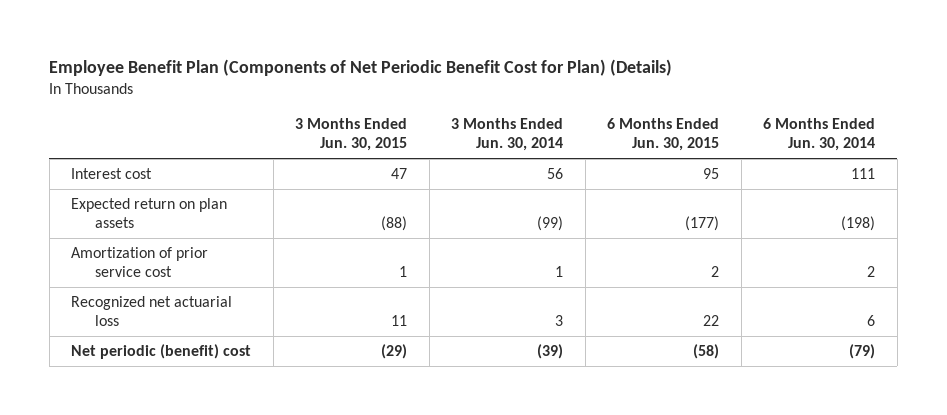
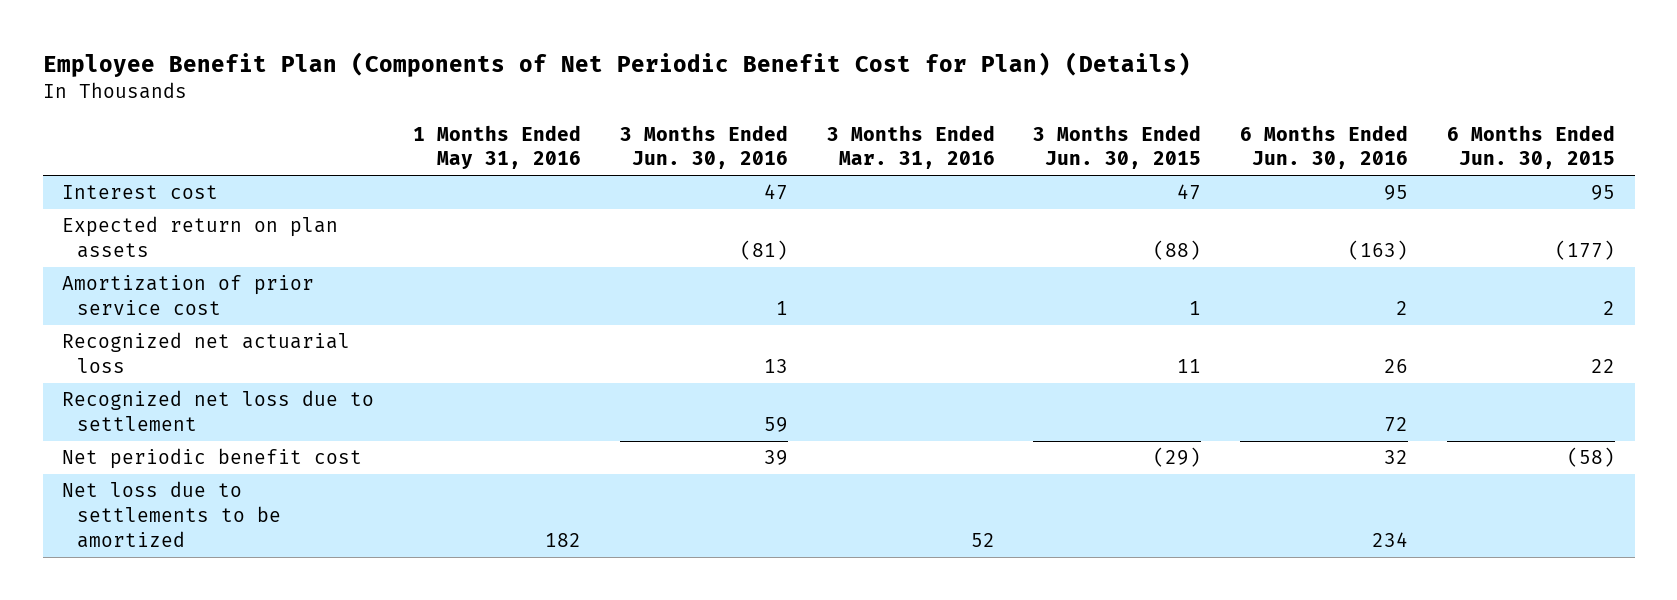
[451,118,564,152] 3 Months Ended Jun. 30, 2014 -> none
[763,118,876,152] 6 Months Ended Jun. 30, 2014 -> none
none -> [412,124,581,170] 1 Months Ended May 31, 2016
none -> [619,124,788,170] 3 Months Ended Jun. 30, 2016
none -> [826,124,995,170] 3 Months Ended Mar. 31, 2016
none -> [1240,124,1409,170] 6 Months Ended Jun. 30, 2016
none -> [62,390,375,432] Recognized net loss due to settlement
[71,343,252,359] Net periodic (benefit) cost -> [62,448,363,470] Net periodic benefit cost
none -> [62,481,282,548] Net loss due to settlements to be amortized

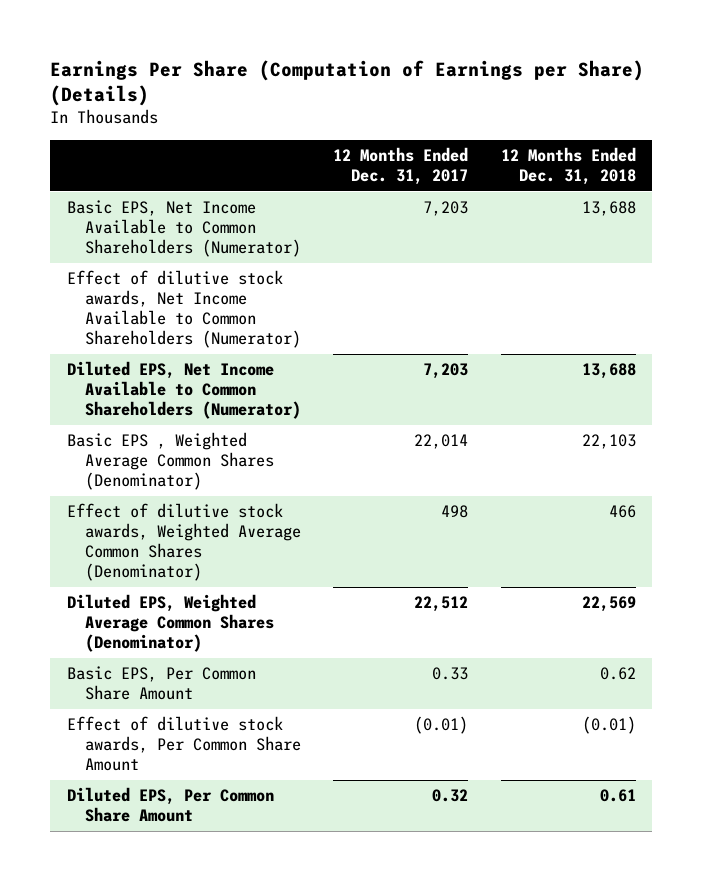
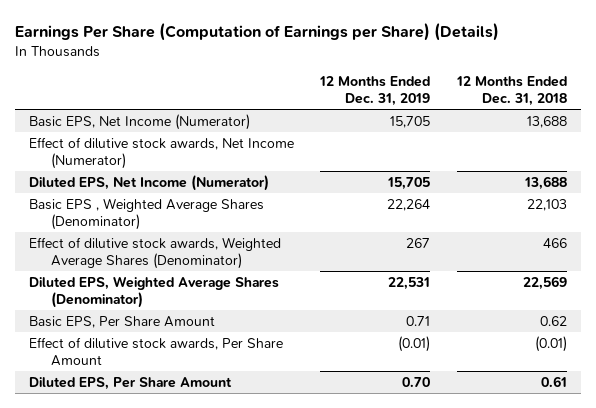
[333,146,469,185] 12 Months Ended Dec. 31, 2017 -> none
none -> [319,76,431,107] 12 Months Ended Dec. 31, 2019
[66,200,301,258] Basic EPS, Net Income Available to Common Shareholders (Numerator) -> [28,113,250,130] Basic EPS, Net Income (Numerator)
[66,270,301,348] Effect of dilutive stock awards, Net Income Available to Common Shareholders (Numerator) -> [28,136,294,169] Effect of dilutive stock awards, Net Income (Numerator)
[66,361,301,420] Diluted EPS, Net Income Available to Common Shareholders (Numerator) -> [28,174,269,191] Diluted EPS, Net Income (Numerator)
[66,432,274,491] Basic EPS , Weighted Average Common Shares (Denominator) -> [28,197,264,230] Basic EPS , Weighted Average Shares (Denominator)
[66,503,301,581] Effect of dilutive stock awards, Weighted Average Common Shares (Denominator) -> [28,236,281,269] Effect of dilutive stock awards, Weighted Average Shares (Denominator)
[66,594,274,653] Diluted EPS, Weighted Average Common Shares (Denominator) -> [28,275,279,308] Diluted EPS, Weighted Average Shares (Denominator)
[66,666,256,701] Basic EPS, Per Common Share Amount -> [28,315,215,328] Basic EPS, Per Share Amount
[66,716,301,772] Effect of dilutive stock awards, Per Common Share Amount -> [28,336,283,366] Effect of dilutive stock awards, Per Share Amount
[66,787,274,823] Diluted EPS, Per Common Share Amount -> [28,376,232,390] Diluted EPS, Per Share Amount

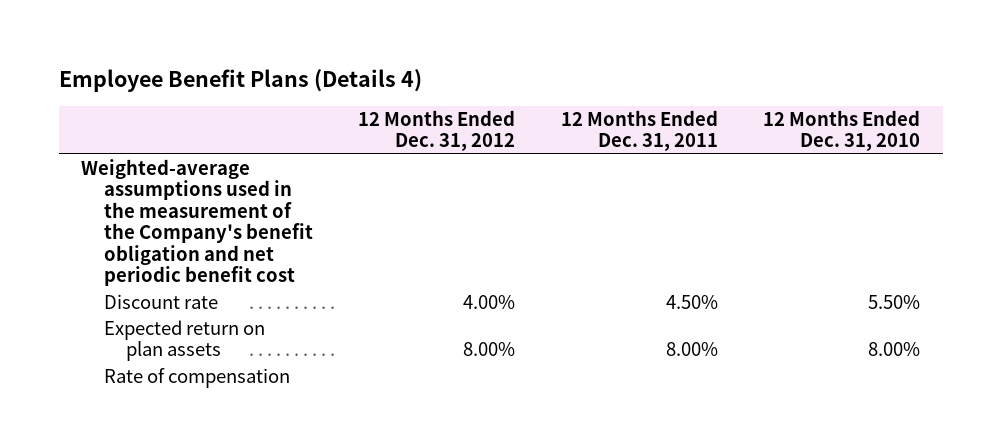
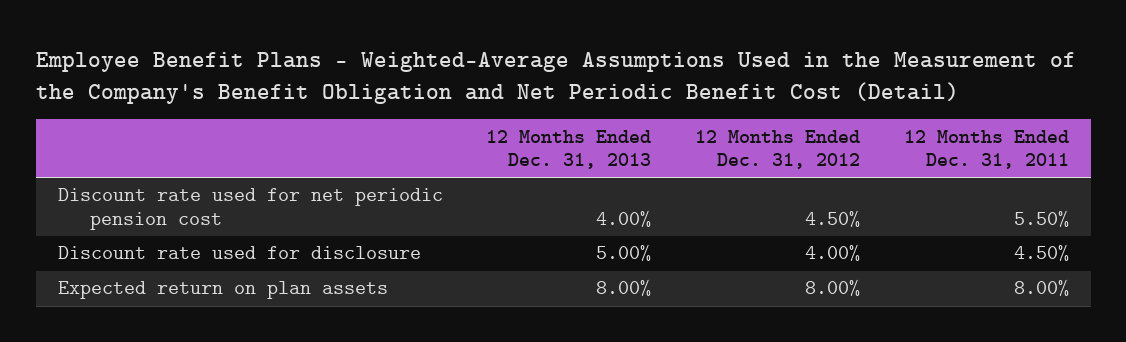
[58,69,422,93] Employee Benefit Plans (Details 4) -> [35,52,1076,104] Employee Benefit Plans - Weighted-Average Assumptions Used in the Measurement of the Company's Benefit Obligation and Net Periodic Benefit Cost (Detail)
[762,109,920,152] 12 Months Ended Dec. 31, 2010 -> none
none -> [486,129,652,170] 12 Months Ended Dec. 31, 2013
[81,158,313,287] Weighted-average assumptions used in the measurement of the Company's benefit obligation and net periodic benefit cost -> none
[103,293,218,309] Discount rate -> [57,188,443,231] Discount rate used for net periodic pension cost
[463,294,516,309] 4.00% -> [805,210,861,228] 4.50%
[665,294,718,309] 4.50% -> [1013,210,1069,228] 5.50%
none -> [57,246,421,260] Discount rate used for disclosure
[103,367,290,388] Rate of compensation -> none

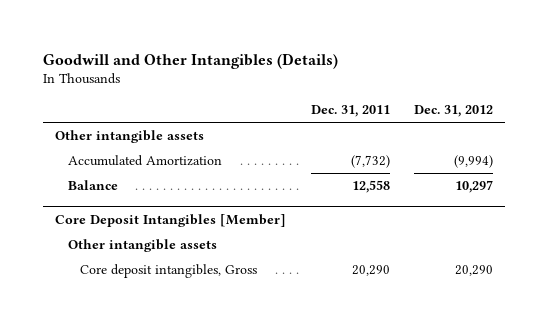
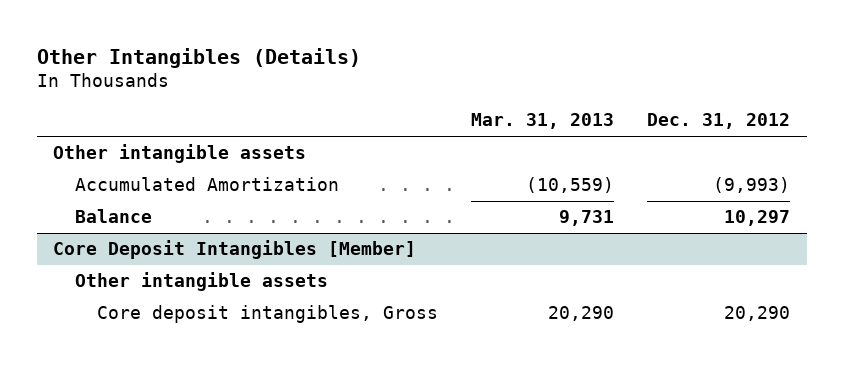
[43,52,339,69] Goodwill and Other Intangibles (Details) -> [36,47,361,68] Other Intangibles (Details)
[310,105,390,118] Dec. 31, 2011 -> none
none -> [471,113,615,130] Mar. 31, 2013
[454,155,494,169] (9,994) -> [713,177,791,194] (9,993)

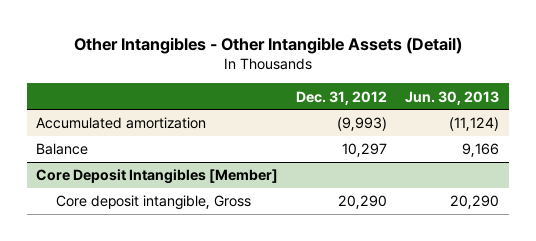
[36,47,361,68] Other Intangibles (Details) -> [73,36,462,54] Other Intangibles - Other Intangible Assets (Detail)
[471,113,615,130] Mar. 31, 2013 -> none
none -> [405,90,500,105] Jun. 30, 2013
[53,144,307,164] Other intangible assets -> none
[75,177,340,192] Accumulated Amortization -> [36,117,207,130] Accumulated amortization
[75,272,329,292] Other intangible assets -> none
[96,305,438,324] Core deposit intangibles, Gross -> [55,195,251,211] Core deposit intangible, Gross

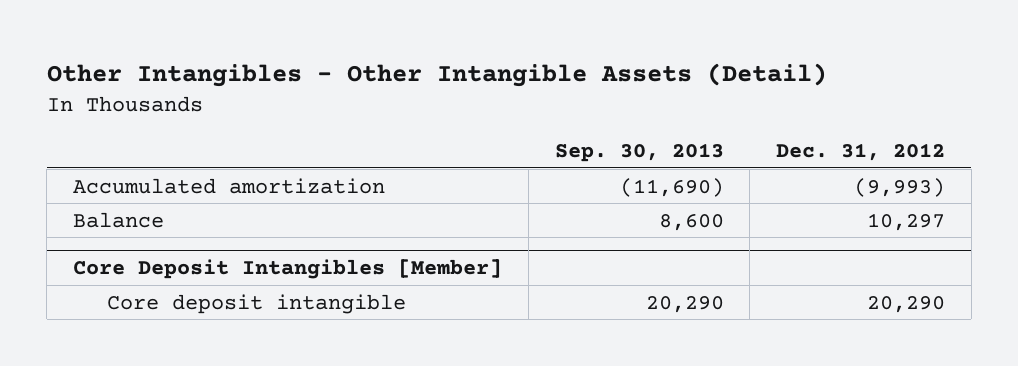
[405,90,500,105] Jun. 30, 2013 -> none
none -> [554,142,724,162] Sep. 30, 2013
[55,195,251,211] Core deposit intangible, Gross -> [106,293,406,314] Core deposit intangible

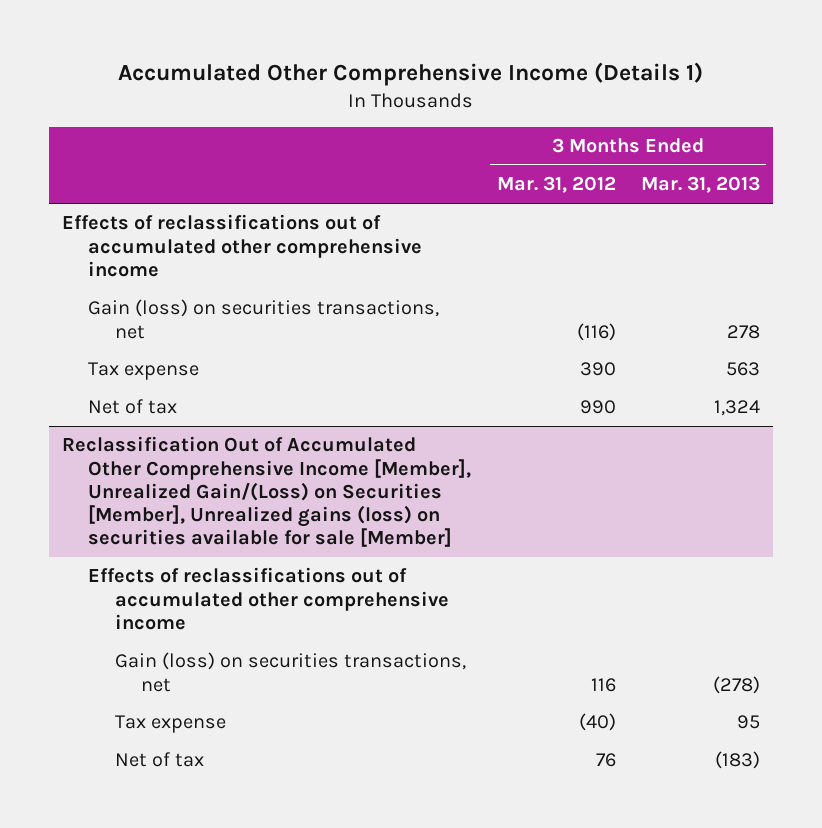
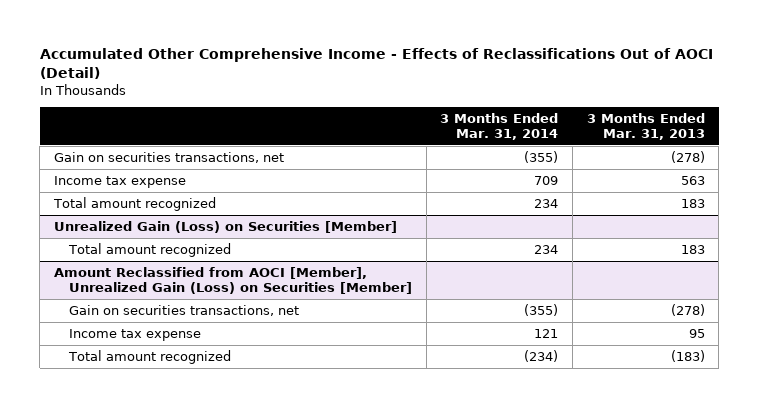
[117,62,703,87] Accumulated Other Comprehensive Income (Details 1) -> [39,47,713,80] Accumulated Other Comprehensive Income - Effects of Reclassifications Out of AOCI (Detail)
[496,176,616,194] Mar. 31, 2012 -> none
none -> [440,113,559,140] 3 Months Ended Mar. 31, 2014
[61,214,423,277] Effects of reclassifications out of accumulated other comprehensive income -> none
[88,399,178,415] Net of tax -> none
[61,436,472,547] Reclassification Out of Accumulated Other Comprehensive Income [Member], Unrealized Gain/(Loss) on Securities [Member], Unrealized gains (loss) on securities available for sale [Member] -> none
[88,567,449,630] Effects of reclassifications out of accumulated other comprehensive income -> none
[88,299,440,339] Gain (loss) on securities transactions, net -> [53,152,284,164] Gain on securities transactions, net
[726,324,760,339] 278 -> [670,151,705,164] (278)
[88,362,200,381] Tax expense -> [53,176,186,189] Income tax expense
none -> [52,197,216,212] Total amount recognized
none -> [53,221,397,234] Unrealized Gain (Loss) on Securities [Member]
none -> [68,243,232,258] Total amount recognized
none -> [53,267,413,294] Amount Reclassified from AOCI [Member], Unrealized Gain (Loss) on Securities [Member]
[114,652,466,692] Gain (loss) on securities transactions, net -> [69,305,300,317] Gain on securities transactions, net
[114,715,226,734] Tax expense -> [69,329,202,342] Income tax expense
[114,752,204,768] Net of tax -> [68,350,232,365] Total amount recognized

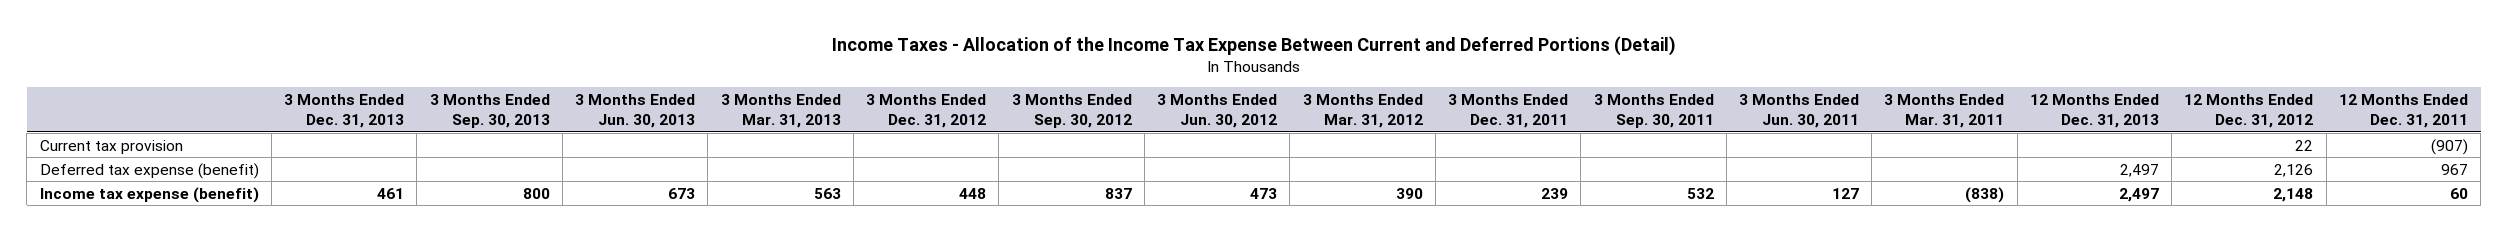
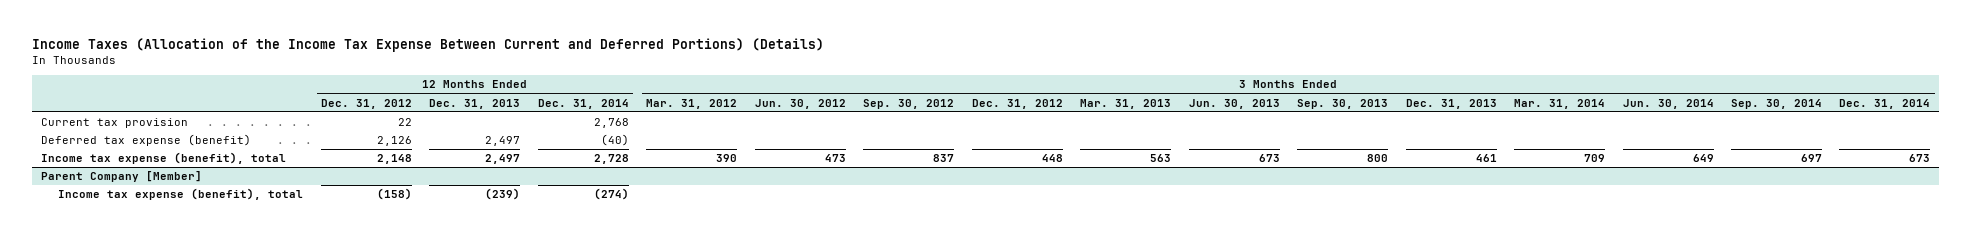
[831,35,1676,56] Income Taxes - Allocation of the Income Tax Expense Between Current and Deferred Portions (Detail) -> [32,38,825,53] Income Taxes (Allocation of the Income Tax Expense Between Current and Deferred Portions) (Details)
[1448,94,1569,128] 3 Months Ended Dec. 31, 2011 -> none
[1593,94,1714,128] 3 Months Ended Sep. 30, 2011 -> none
[1738,94,1859,128] 3 Months Ended Jun. 30, 2011 -> none
[1884,94,2005,128] 3 Months Ended Mar. 31, 2011 -> none
[2338,94,2468,128] 12 Months Ended Dec. 31, 2011 -> none
none -> [537,98,629,109] Dec. 31, 2014
none -> [1514,98,1606,109] Mar. 31, 2014
none -> [1622,98,1714,109] Jun. 30, 2014
none -> [1731,98,1823,109] Sep. 30, 2014
none -> [1839,98,1931,109] Dec. 31, 2014
[39,186,259,203] Income tax expense (benefit) -> [41,152,287,165] Income tax expense (benefit), total
none -> [41,171,203,183] Parent Company [Member]
none -> [58,188,304,201] Income tax expense (benefit), total

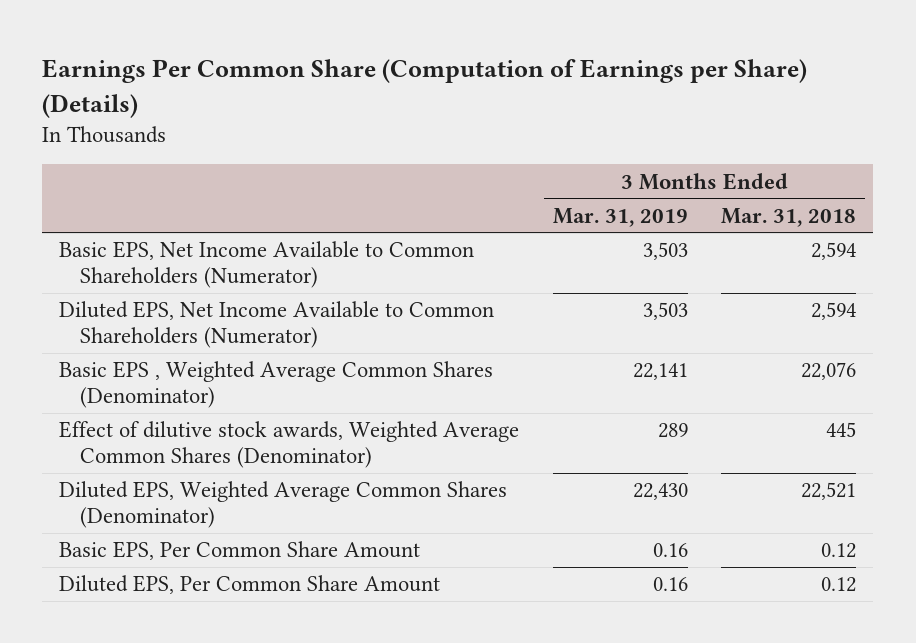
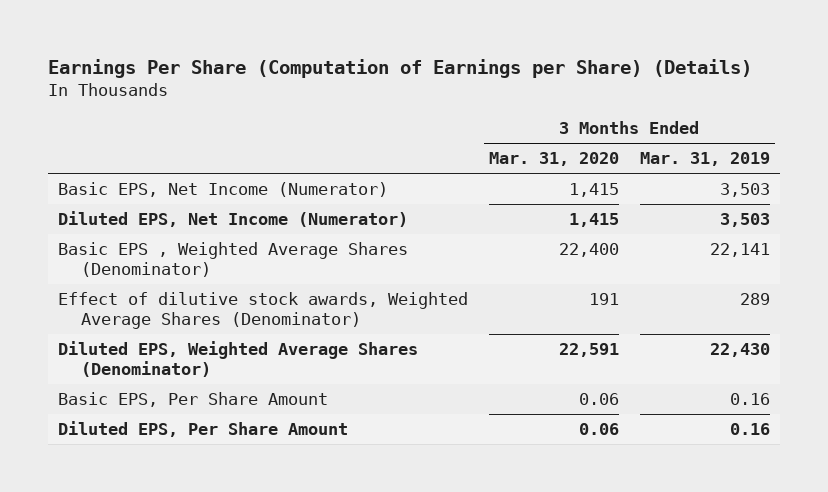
[42,58,808,118] Earnings Per Common Share (Computation of Earnings per Share) (Details) -> [48,58,753,78] Earnings Per Share (Computation of Earnings per Share) (Details)
[721,207,857,227] Mar. 31, 2018 -> none
none -> [489,152,620,167] Mar. 31, 2020
[59,241,475,289] Basic EPS, Net Income Available to Common Shareholders (Numerator) -> [58,182,389,198] Basic EPS, Net Income (Numerator)
[59,301,495,349] Diluted EPS, Net Income Available to Common Shareholders (Numerator) -> [58,211,409,228] Diluted EPS, Net Income (Numerator)
[59,361,494,409] Basic EPS , Weighted Average Common Shares (Denominator) -> [58,242,409,278] Basic EPS , Weighted Average Shares (Denominator)
[59,421,520,469] Effect of dilutive stock awards, Weighted Average Common Shares (Denominator) -> [58,292,469,330] Effect of dilutive stock awards, Weighted Average Shares (Denominator)
[59,481,508,529] Diluted EPS, Weighted Average Common Shares (Denominator) -> [58,341,419,378] Diluted EPS, Weighted Average Shares (Denominator)
[59,541,421,561] Basic EPS, Per Common Share Amount -> [58,392,329,408] Basic EPS, Per Share Amount
[59,575,441,595] Diluted EPS, Per Common Share Amount -> [58,421,349,438] Diluted EPS, Per Share Amount

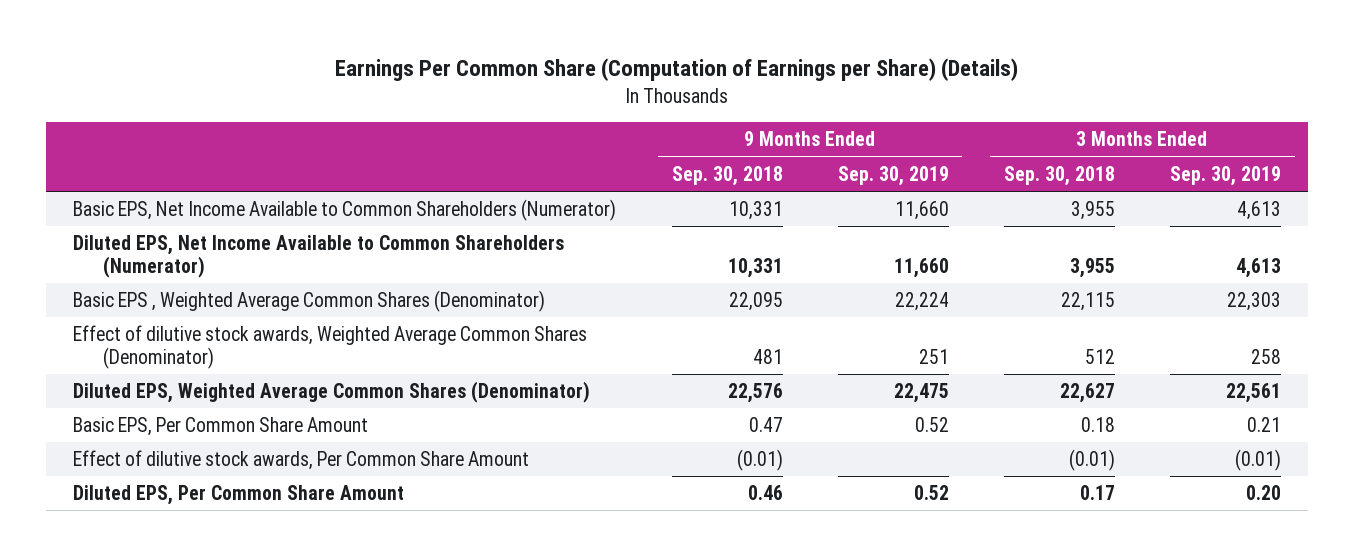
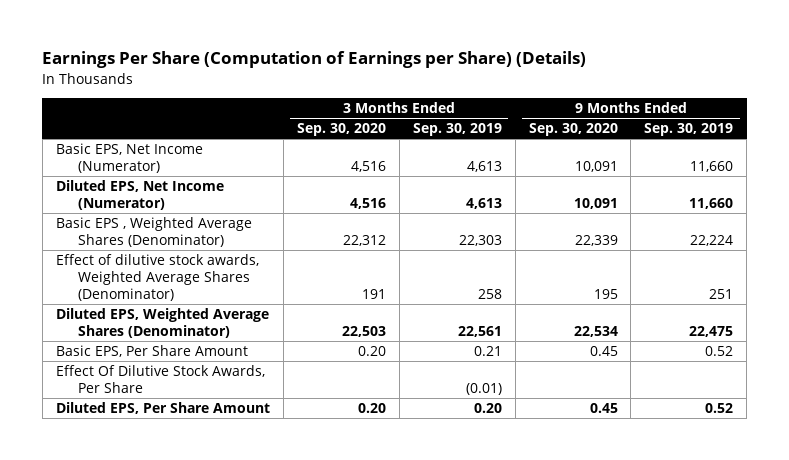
[335,58,1019,82] Earnings Per Common Share (Computation of Earnings per Share) (Details) -> [42,51,587,69] Earnings Per Share (Computation of Earnings per Share) (Details)
[671,165,783,186] Sep. 30, 2018 -> none
[1003,165,1115,186] Sep. 30, 2018 -> none
none -> [296,123,386,137] Sep. 30, 2020
none -> [528,123,618,137] Sep. 30, 2020
[73,199,617,222] Basic EPS, Net Income Available to Common Shareholders (Numerator) -> [55,143,203,173] Basic EPS, Net Income (Numerator)
[73,235,565,279] Diluted EPS, Net Income Available to Common Shareholders (Numerator) -> [55,180,224,210] Diluted EPS, Net Income (Numerator)
[73,290,546,313] Basic EPS , Weighted Average Common Shares (Denominator) -> [55,217,252,247] Basic EPS , Weighted Average Shares (Denominator)
[73,325,588,370] Effect of dilutive stock awards, Weighted Average Common Shares (Denominator) -> [55,254,259,301] Effect of dilutive stock awards, Weighted Average Shares (Denominator)
[73,381,591,404] Diluted EPS, Weighted Average Common Shares (Denominator) -> [55,308,269,338] Diluted EPS, Weighted Average Shares (Denominator)
[73,417,369,437] Basic EPS, Per Common Share Amount -> [55,345,248,358] Basic EPS, Per Share Amount
[73,450,530,471] Effect of dilutive stock awards, Per Common Share Amount -> [55,365,265,393] Effect Of Dilutive Stock Awards, Per Share
[73,485,405,506] Diluted EPS, Per Common Share Amount -> [55,402,270,415] Diluted EPS, Per Share Amount

